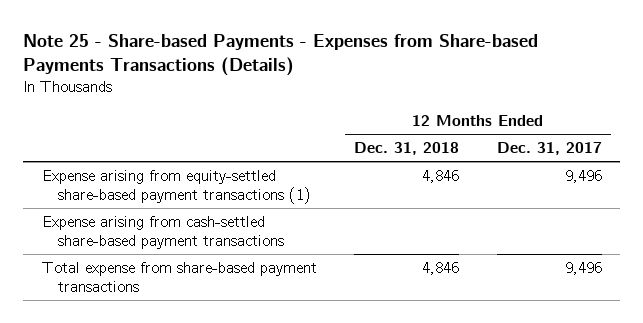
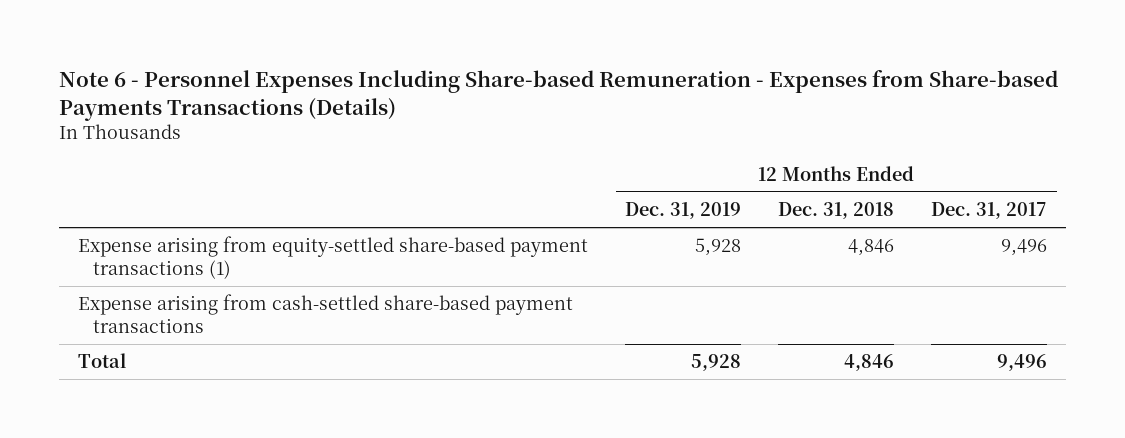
[23,33,539,76] Note 25 - Share-based Payments - Expenses from Share-based Payments Transactions (Details) -> [59,69,1059,121] Note 6 - Personnel Expenses Including Share-based Remuneration - Expenses from Share-based Payments Transactions (Details)
none -> [624,201,741,219] Dec. 31, 2019
[41,261,317,292] Total expense from share-based payment transactions -> [77,353,126,369] Total

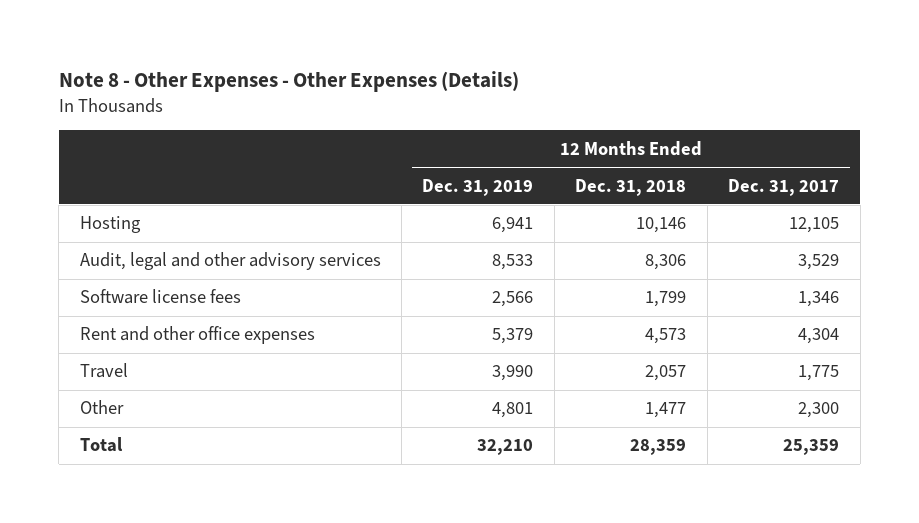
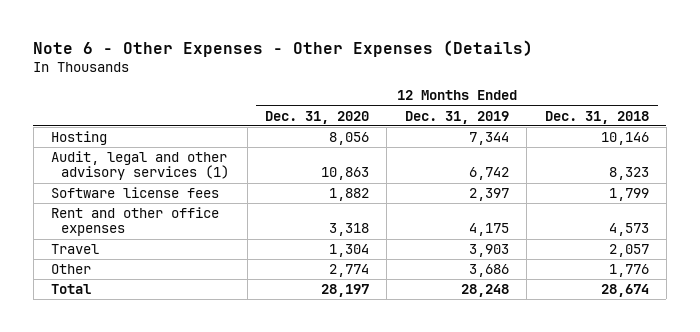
[58,71,519,93] Note 8 - Other Expenses - Other Expenses (Details) -> [33,40,534,58] Note 6 - Other Expenses - Other Expenses (Details)
[728,178,840,196] Dec. 31, 2017 -> none
none -> [265,110,370,124] Dec. 31, 2020
[492,217,534,234] 6,941 -> [468,132,509,146] 7,344
[79,252,381,271] Audit, legal and other advisory services -> [51,151,230,181] Audit, legal and other advisory services (1)
[492,254,534,271] 8,533 -> [468,167,509,181] 6,742
[645,254,687,271] 8,306 -> [608,167,649,181] 8,323
[492,291,534,308] 2,566 -> [468,188,509,202] 2,397
[492,328,534,345] 5,379 -> [468,223,509,237] 4,175
[492,365,534,382] 3,990 -> [468,244,509,258] 3,903
[492,402,534,419] 4,801 -> [468,264,509,278] 3,686
[645,402,687,419] 1,477 -> [608,264,649,278] 1,776
[477,439,534,456] 32,210 -> [460,284,509,298] 28,248
[630,439,687,456] 28,359 -> [600,284,649,298] 28,674

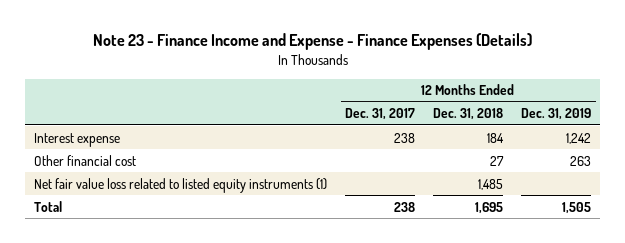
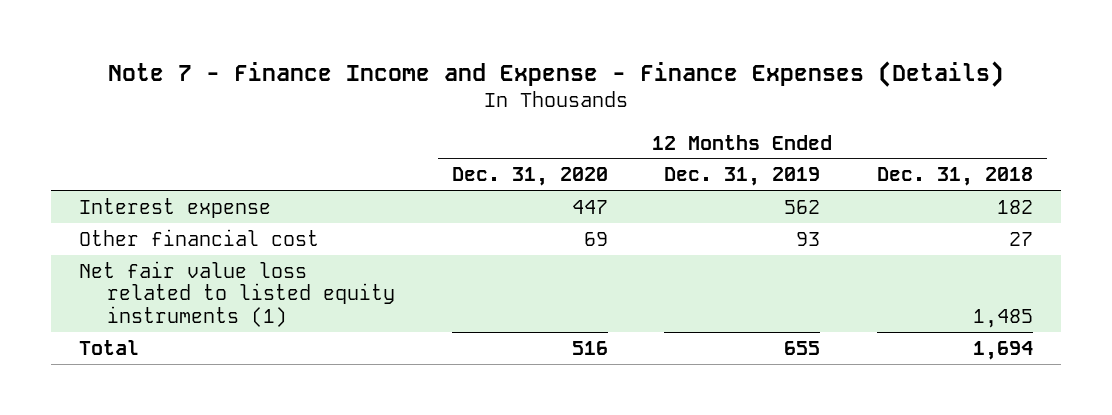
[92,33,532,51] Note 23 - Finance Income and Expense - Finance Expenses (Details) -> [108,61,1005,88] Note 7 - Finance Income and Expense - Finance Expenses (Details)
[345,108,416,121] Dec. 31, 2017 -> none
none -> [451,167,608,187] Dec. 31, 2020
[487,132,505,143] 184 -> [996,199,1033,214] 182
[566,132,592,144] 1,242 -> [784,199,821,214] 562
[570,155,592,166] 263 -> [796,231,821,246] 93
[475,201,504,214] 1,695 -> [972,340,1033,360] 1,694
[562,201,592,214] 1,505 -> [784,340,821,355] 655

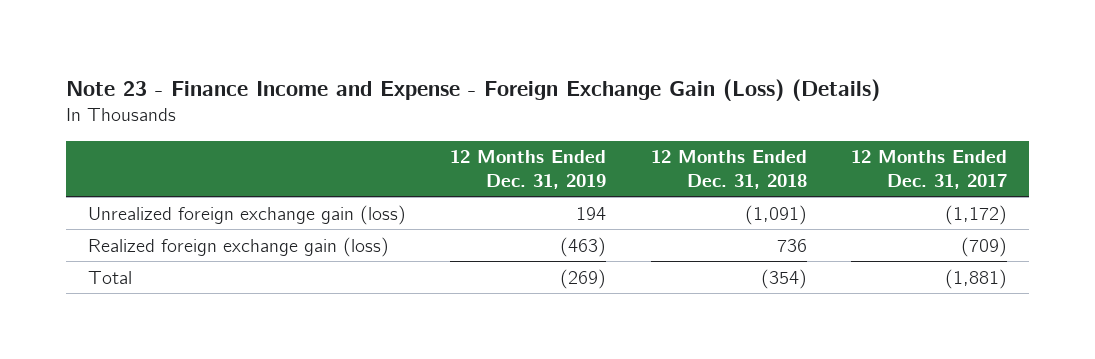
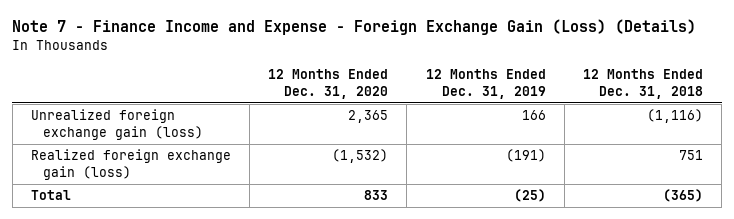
[65,78,880,101] Note 23 - Finance Income and Expense - Foreign Exchange Gain (Loss) (Details) -> [12,19,697,36] Note 7 - Finance Income and Expense - Foreign Exchange Gain (Loss) (Details)
[851,150,1008,189] 12 Months Ended Dec. 31, 2017 -> none
none -> [268,69,389,99] 12 Months Ended Dec. 31, 2020
[576,206,607,220] 194 -> [521,110,546,121] 166
[744,204,807,225] (1,091) -> [646,109,703,124] (1,116)
[560,236,607,257] (463) -> [505,149,546,163] (191)
[776,238,807,252] 736 -> [678,150,703,161] 751
[560,268,607,289] (269) -> [513,189,546,203] (25)
[760,268,807,289] (354) -> [662,189,703,203] (365)

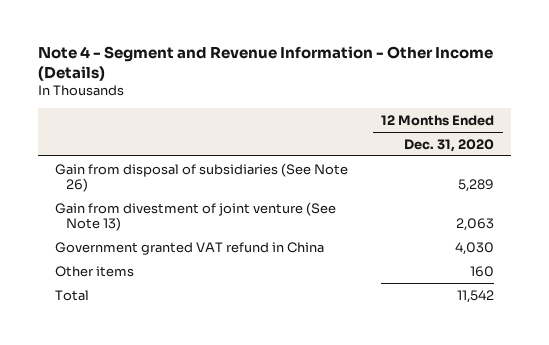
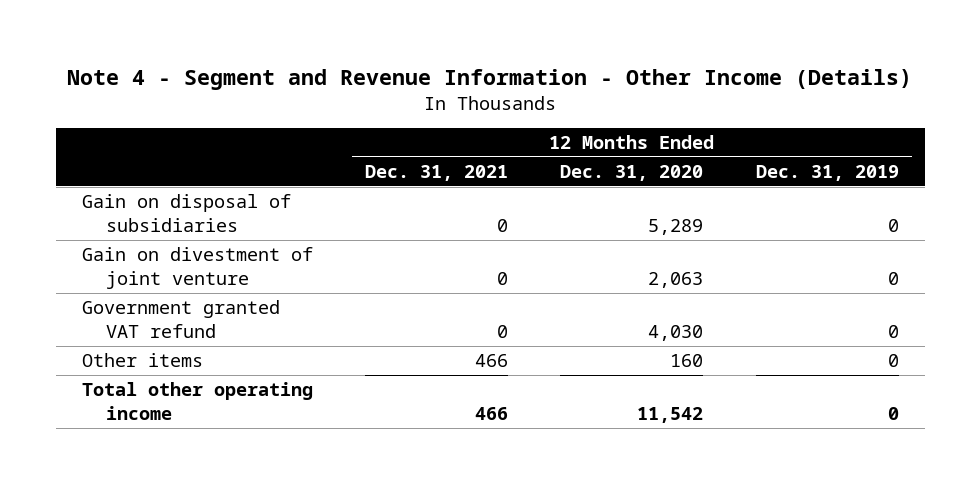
none -> [365,164,509,181] Dec. 31, 2021
none -> [755,164,899,181] Dec. 31, 2019
[54,162,348,193] Gain from disposal of subsidiaries (See Note 26) -> [81,194,291,233] Gain on disposal of subsidiaries
[54,201,336,232] Gain from divestment of joint venture (See Note 13) -> [81,247,313,290] Gain on divestment of joint venture
[54,241,324,255] Government granted VAT refund in China -> [81,300,280,339] Government granted VAT refund
[54,289,89,301] Total -> [81,382,313,421] Total other operating income

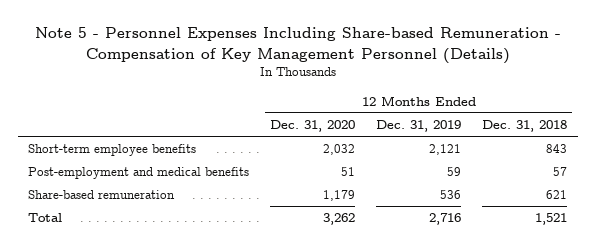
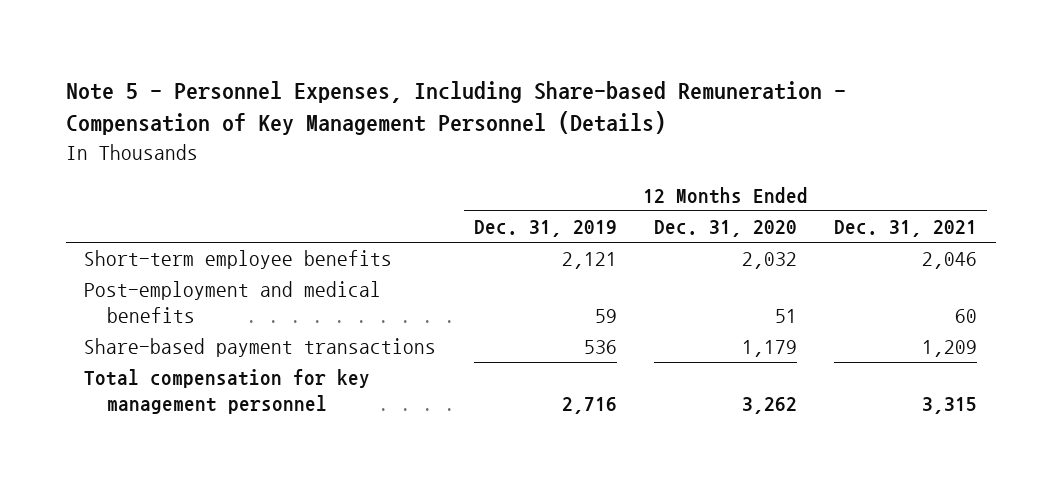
[34,27,561,64] Note 5 - Personnel Expenses Including Share-based Remuneration - Compensation of Key Management Personnel (Details) -> [65,81,846,136] Note 5 - Personnel Expenses, Including Share-based Remuneration - Compensation of Key Management Personnel (Details)
[482,120,568,133] Dec. 31, 2018 -> none
none -> [834,220,978,238] Dec. 31, 2021
[28,190,176,200] Share-based remuneration -> [84,338,437,358] Share-based payment transactions
[28,213,63,223] Total -> [84,369,371,414] Total compensation for key management personnel

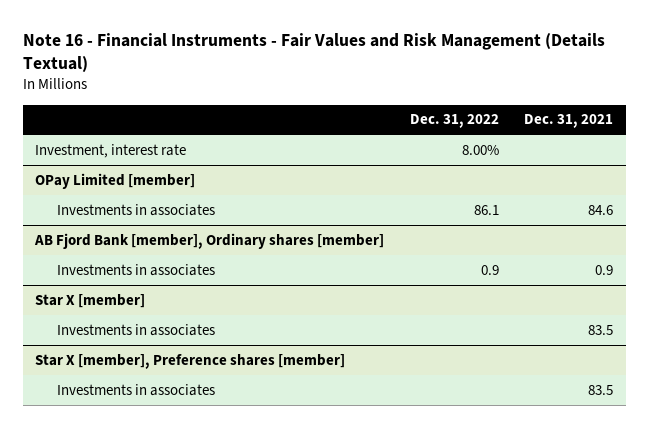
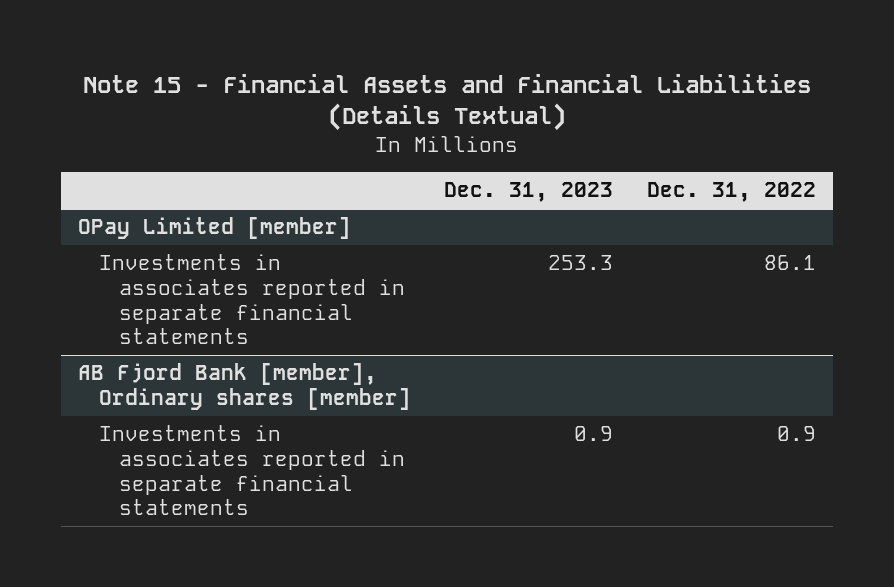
[22,32,605,73] Note 16 - Financial Instruments - Fair Values and Risk Management (Details Textual) -> [83,73,812,132] Note 15 - Financial Assets and Financial Liabilities (Details Textual)
[523,114,613,129] Dec. 31, 2021 -> none
none -> [444,182,614,203] Dec. 31, 2023
[35,143,187,158] Investment, interest rate -> none
[57,203,216,216] Investments in associates -> [98,254,406,345] Investments in associates reported in separate financial statements
[35,293,146,308] Star X [member] -> none
[57,323,216,336] Investments in associates -> none
[35,353,346,369] Star X [member], Preference shares [member] -> none
[57,383,216,396] Investments in associates -> none
[57,263,216,276] Investments in associates -> [98,425,406,516] Investments in associates reported in separate financial statements

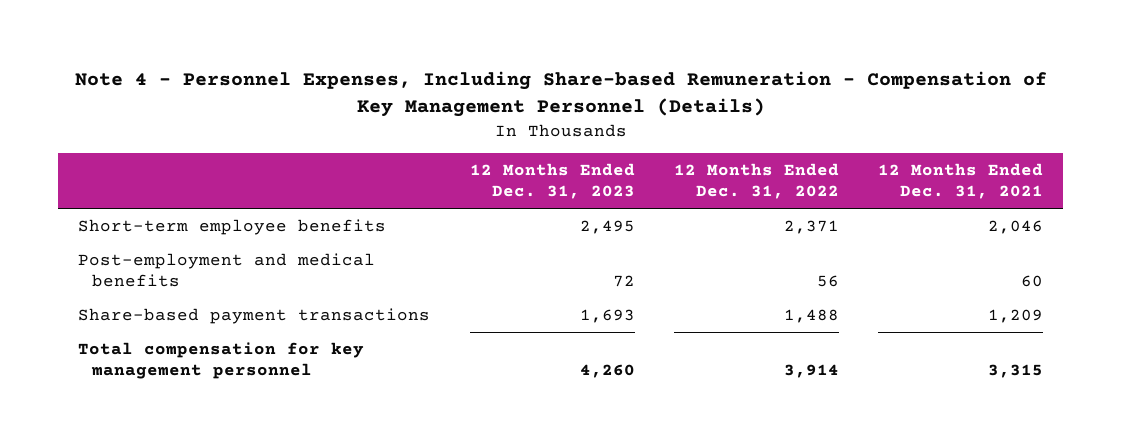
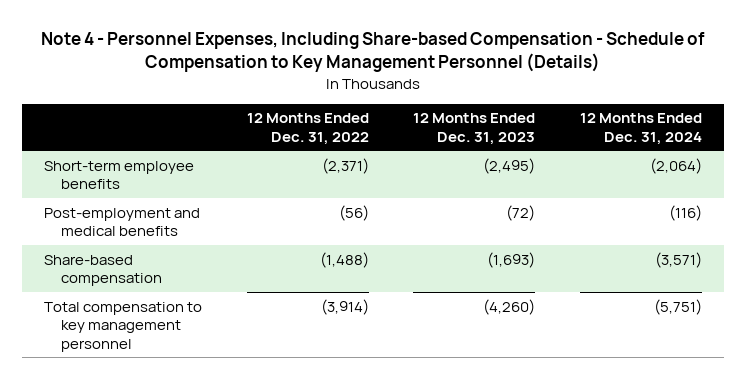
[74,71,1047,118] Note 4 - Personnel Expenses, Including Share-based Remuneration - Compensation of Key Management Personnel (Details) -> [41,32,706,73] Note 4 - Personnel Expenses, Including Share-based Compensation - Schedule of Compensation to Key Management Personnel (Details)
[878,163,1044,200] 12 Months Ended Dec. 31, 2021 -> none
none -> [579,113,702,145] 12 Months Ended Dec. 31, 2024
[579,220,635,235] 2,495 -> [483,157,536,174] (2,495)
[783,220,839,235] 2,371 -> [321,157,369,174] (2,371)
[612,275,635,288] 72 -> [506,204,536,221] (72)
[816,275,839,288] 56 -> [338,204,369,221] (56)
[78,308,431,325] Share-based payment transactions -> [44,254,163,287] Share-based compensation
[579,309,635,324] 1,693 -> [487,251,536,268] (1,693)
[783,309,839,324] 1,488 -> [319,251,369,268] (1,488)
[78,342,365,380] Total compensation for key management personnel -> [44,301,203,352] Total compensation to key management personnel
[579,364,635,379] 4,260 -> [483,298,536,315] (4,260)
[783,364,839,379] 3,914 -> [320,298,369,315] (3,914)

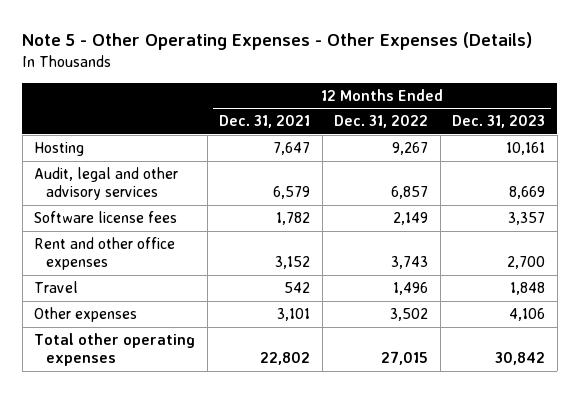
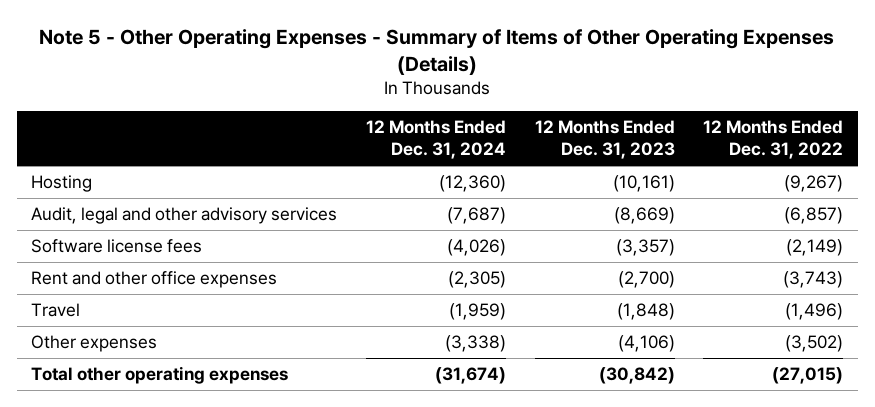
[22,32,533,51] Note 5 - Other Operating Expenses - Other Expenses (Details) -> [39,28,835,75] Note 5 - Other Operating Expenses - Summary of Items of Other Operating Expenses (Details)
[219,115,311,129] Dec. 31, 2021 -> none
none -> [366,120,507,160] 12 Months Ended Dec. 31, 2024
[392,142,429,156] 9,267 -> [784,175,844,193] (9,267)
[506,142,546,156] 10,161 -> [612,175,675,193] (10,161)
[391,186,429,200] 6,857 -> [784,207,844,225] (6,857)
[509,186,546,200] 8,669 -> [613,207,675,225] (8,669)
[393,212,429,226] 2,149 -> [786,239,844,257] (2,149)
[508,212,546,226] 3,357 -> [615,239,675,257] (3,357)
[391,256,429,270] 3,743 -> [783,271,844,289] (3,743)
[507,256,546,270] 2,700 -> [617,271,675,289] (2,700)
[393,282,429,296] 1,496 -> [785,303,844,321] (1,496)
[510,282,546,296] 1,848 -> [616,303,675,321] (1,848)
[390,308,429,322] 3,502 -> [785,335,844,353] (3,502)
[509,308,546,322] 4,106 -> [617,335,675,353] (4,106)
[381,351,429,366] 27,015 -> [772,367,844,385] (27,015)
[495,352,546,366] 30,842 -> [598,367,675,385] (30,842)

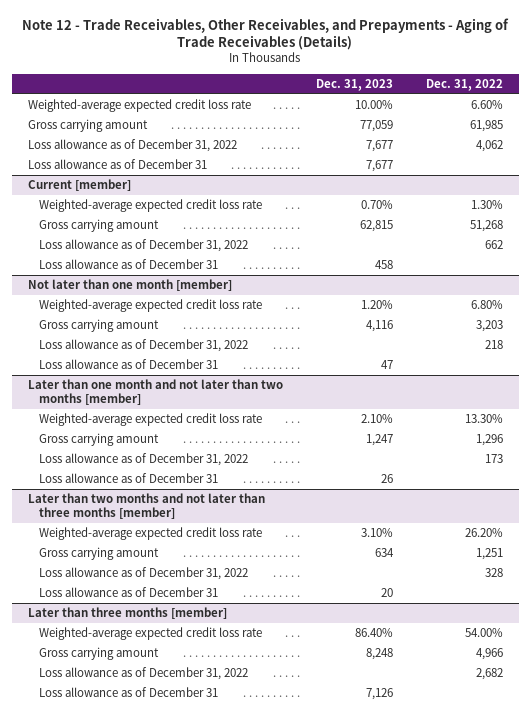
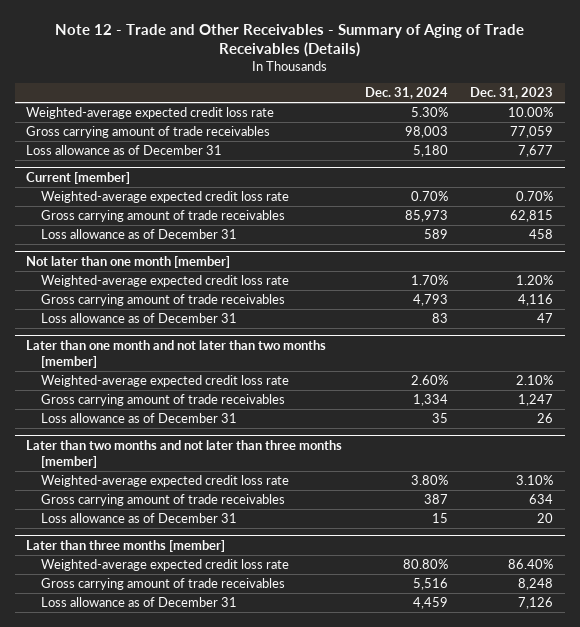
[22,17,510,51] Note 12 - Trade Receivables, Other Receivables, and Prepayments - Aging of Trade Receivables (Details) -> [54,23,524,57] Note 12 - Trade and Other Receivables - Summary of Aging of Trade Receivables (Details)
[425,78,503,91] Dec. 31, 2022 -> none
none -> [364,87,448,100] Dec. 31, 2024
[28,139,238,153] Loss allowance as of December 31, 2022 -> none
[28,119,149,133] Gross carrying amount -> [26,126,271,139] Gross carrying amount of trade receivables
[39,239,249,253] Loss allowance as of December 31, 2022 -> none
[39,219,160,233] Gross carrying amount -> [41,210,286,223] Gross carrying amount of trade receivables
[39,339,249,353] Loss allowance as of December 31, 2022 -> none
[39,319,160,333] Gross carrying amount -> [41,294,286,307] Gross carrying amount of trade receivables
[39,453,249,467] Loss allowance as of December 31, 2022 -> none
[39,433,160,447] Gross carrying amount -> [41,394,286,407] Gross carrying amount of trade receivables
[39,567,249,581] Loss allowance as of December 31, 2022 -> none
[39,547,160,561] Gross carrying amount -> [41,494,286,507] Gross carrying amount of trade receivables
[39,667,249,681] Loss allowance as of December 31, 2022 -> none
[39,647,160,661] Gross carrying amount -> [41,578,286,591] Gross carrying amount of trade receivables

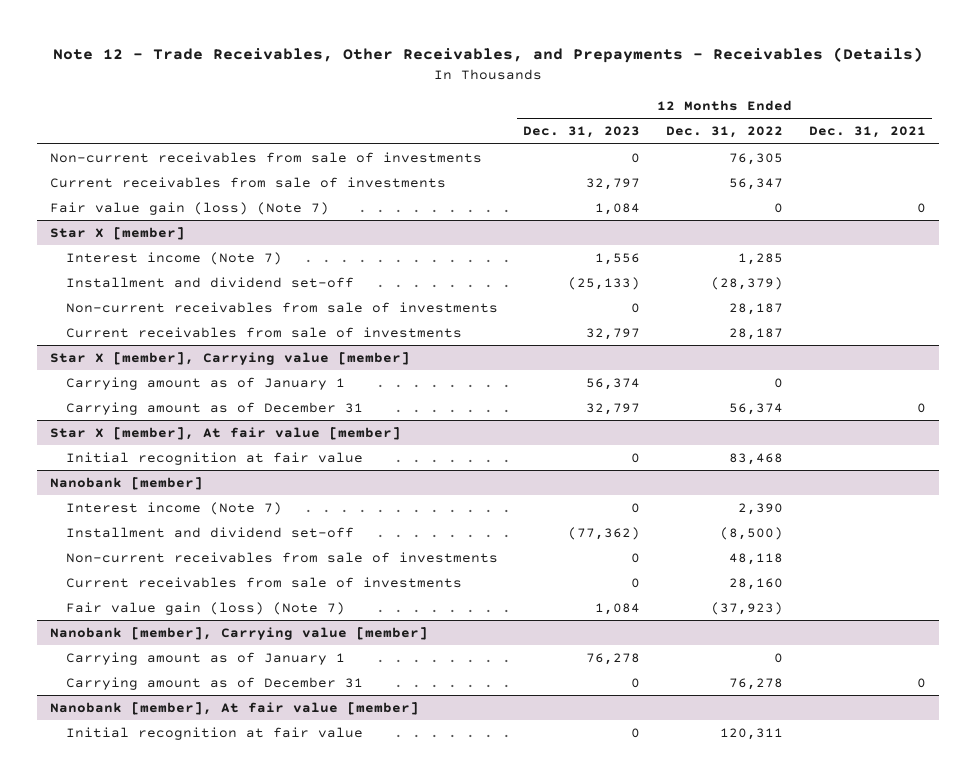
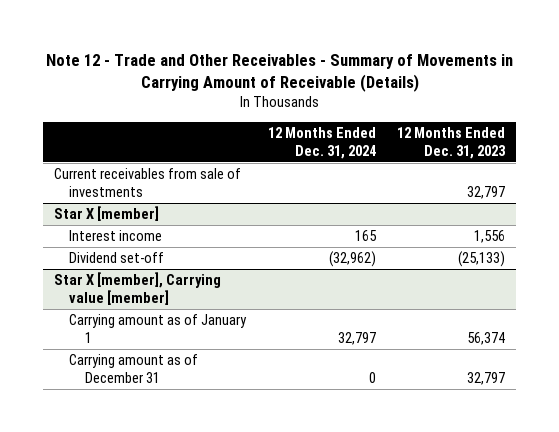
[52,47,923,64] Note 12 - Trade Receivables, Other Receivables, and Prepayments - Receivables (Details) -> [45,53,513,92] Note 12 - Trade and Other Receivables - Summary of Movements in Carrying Amount of Receivable (Details)
[666,126,784,139] Dec. 31, 2022 -> none
[808,126,926,139] Dec. 31, 2021 -> none
none -> [267,126,376,159] 12 Months Ended Dec. 31, 2024
[49,151,482,163] Non-current receivables from sale of investments -> none
[49,201,329,215] Fair value gain (loss) (Note 7) -> none
[65,301,498,313] Non-current receivables from sale of investments -> none
[65,326,462,338] Current receivables from sale of investments -> none
[65,251,282,265] Interest income (Note 7) -> [69,230,163,242] Interest income
[65,276,354,288] Installment and dividend set-off -> [69,252,165,264] Dividend set-off
[49,426,401,440] Star X [member], At fair value [member] -> none
[65,451,363,465] Initial recognition at fair value -> none
[49,476,203,490] Nanobank [member] -> none
[65,501,282,515] Interest income (Note 7) -> none
[65,526,354,538] Installment and dividend set-off -> none
[65,551,498,563] Non-current receivables from sale of investments -> none
[65,576,462,588] Current receivables from sale of investments -> none
[65,601,345,615] Fair value gain (loss) (Note 7) -> none
[49,626,428,640] Nanobank [member], Carrying value [member] -> none
[65,651,345,665] Carrying amount as of January 1 -> none
[65,676,363,690] Carrying amount as of December 31 -> none
[49,701,419,715] Nanobank [member], At fair value [member] -> none
[65,726,363,740] Initial recognition at fair value -> none

